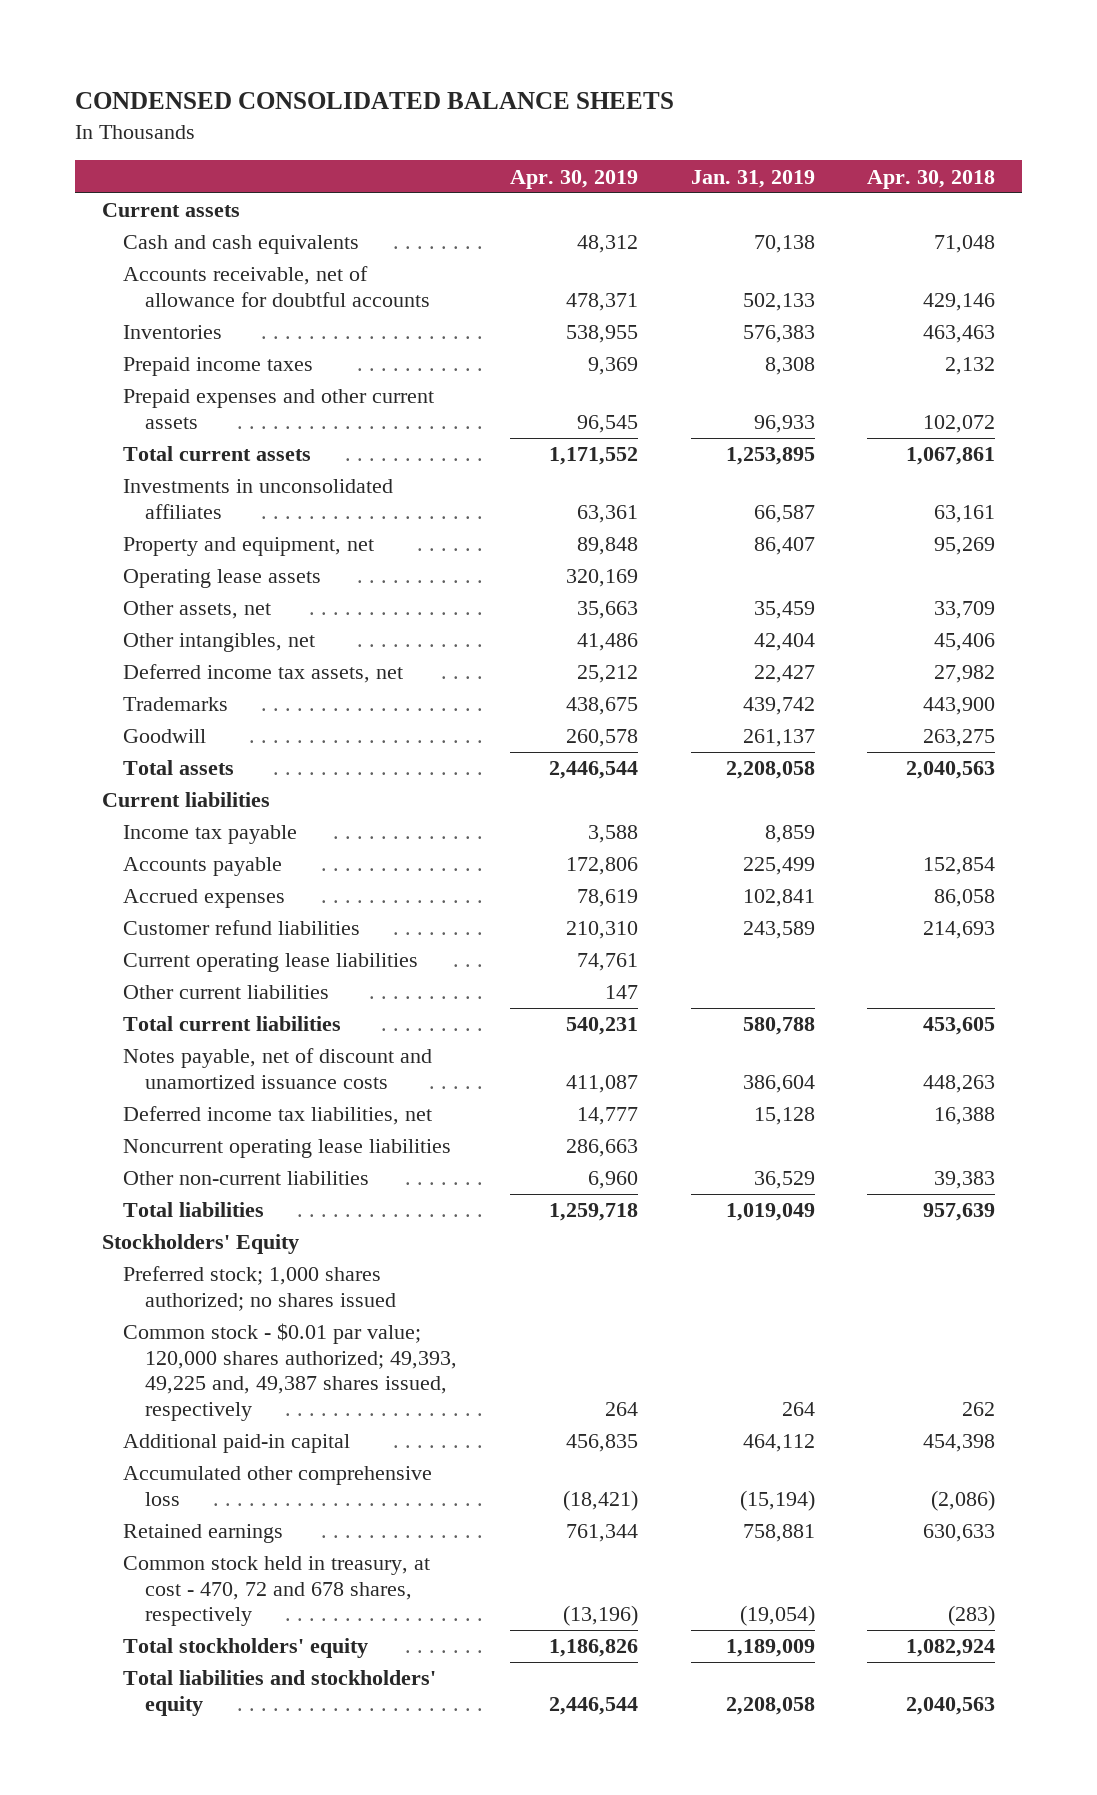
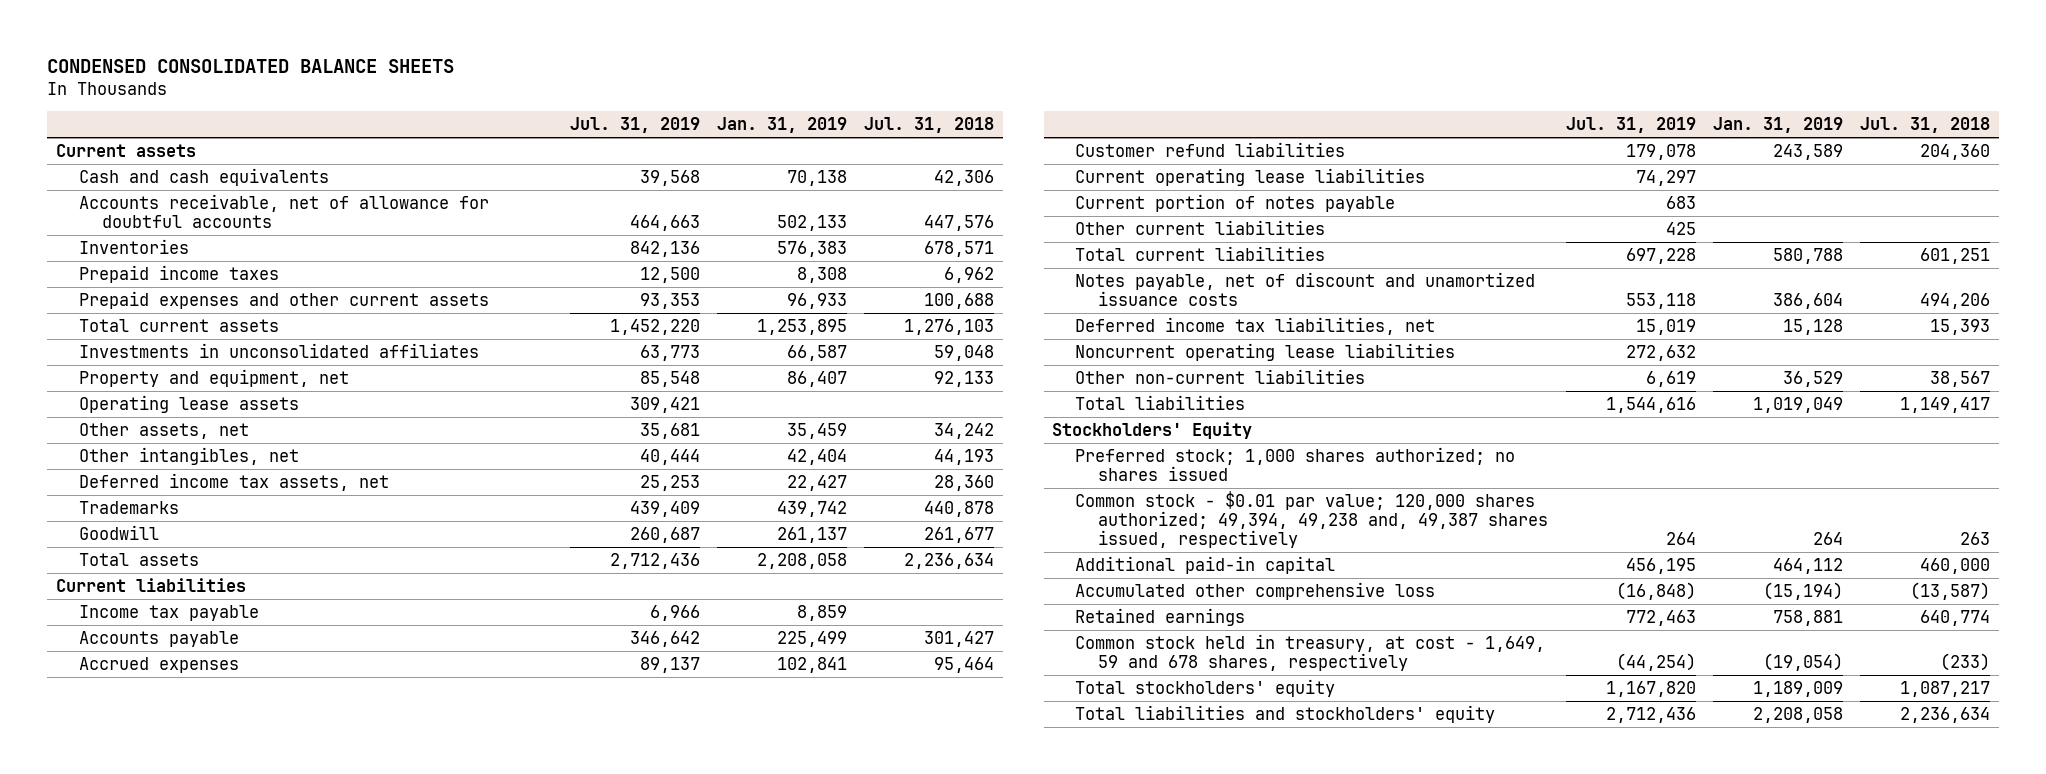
[509,169,638,189] Apr. 30, 2019 -> none
[867,169,996,189] Apr. 30, 2018 -> none
none -> [569,116,700,133] Jul. 31, 2019
none -> [864,116,995,133] Jul. 31, 2018
none -> [1075,194,1396,213] Current portion of notes payable
[123,1323,458,1421] Common stock - $0.01 par value; 120,000 shares authorized; 49,393, 49,225 and, 49,387 shares issued, respectively -> [1075,491,1549,548] Common stock - $0.01 par value; 120,000 shares authorized; 49,394, 49,238 and, 49,387 shares issued, respectively
[123,1556,431,1627] Common stock held in treasury, at cost - 470, 72 and 678 shares, respectively -> [1075,634,1546,671] Common stock held in treasury, at cost - 1,649, 59 and 678 shares, respectively

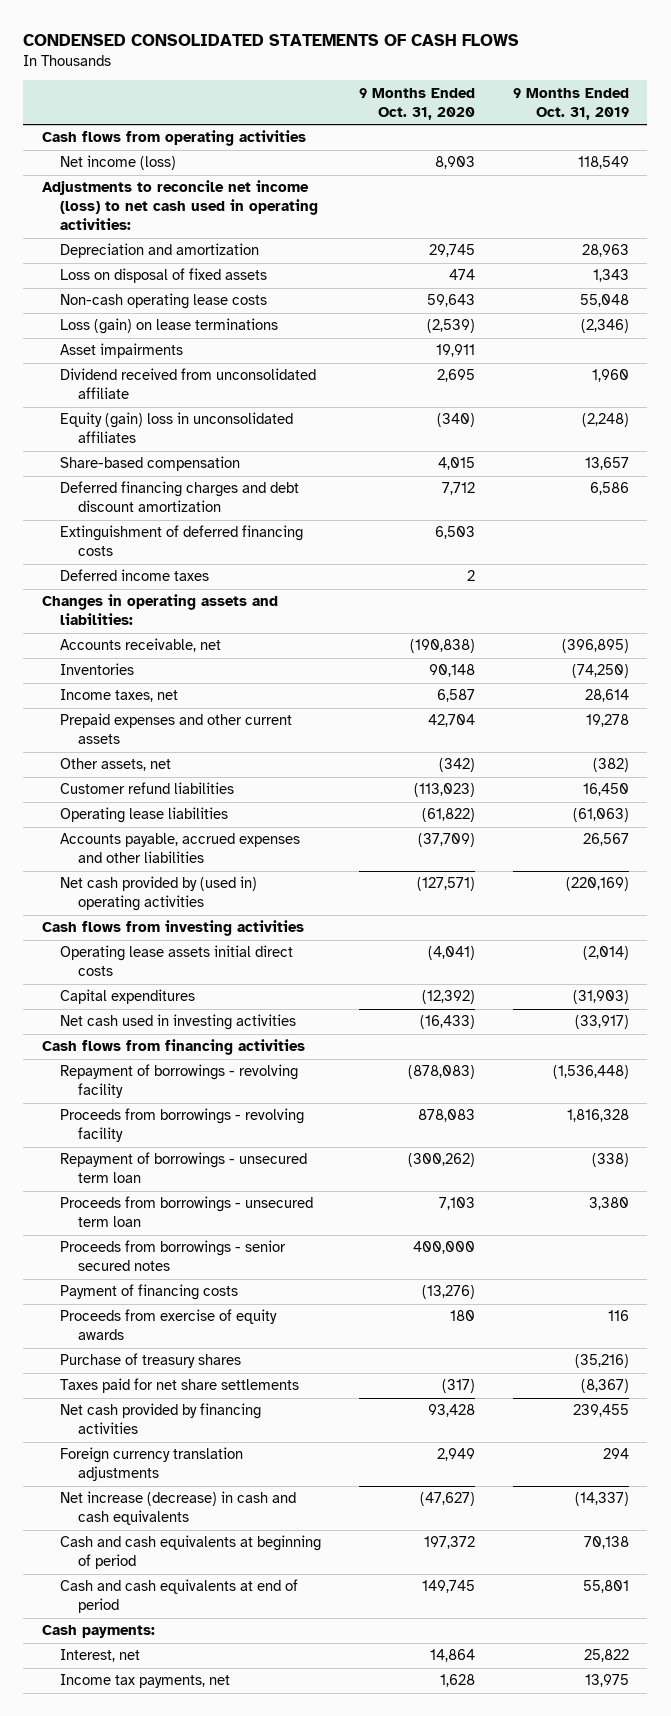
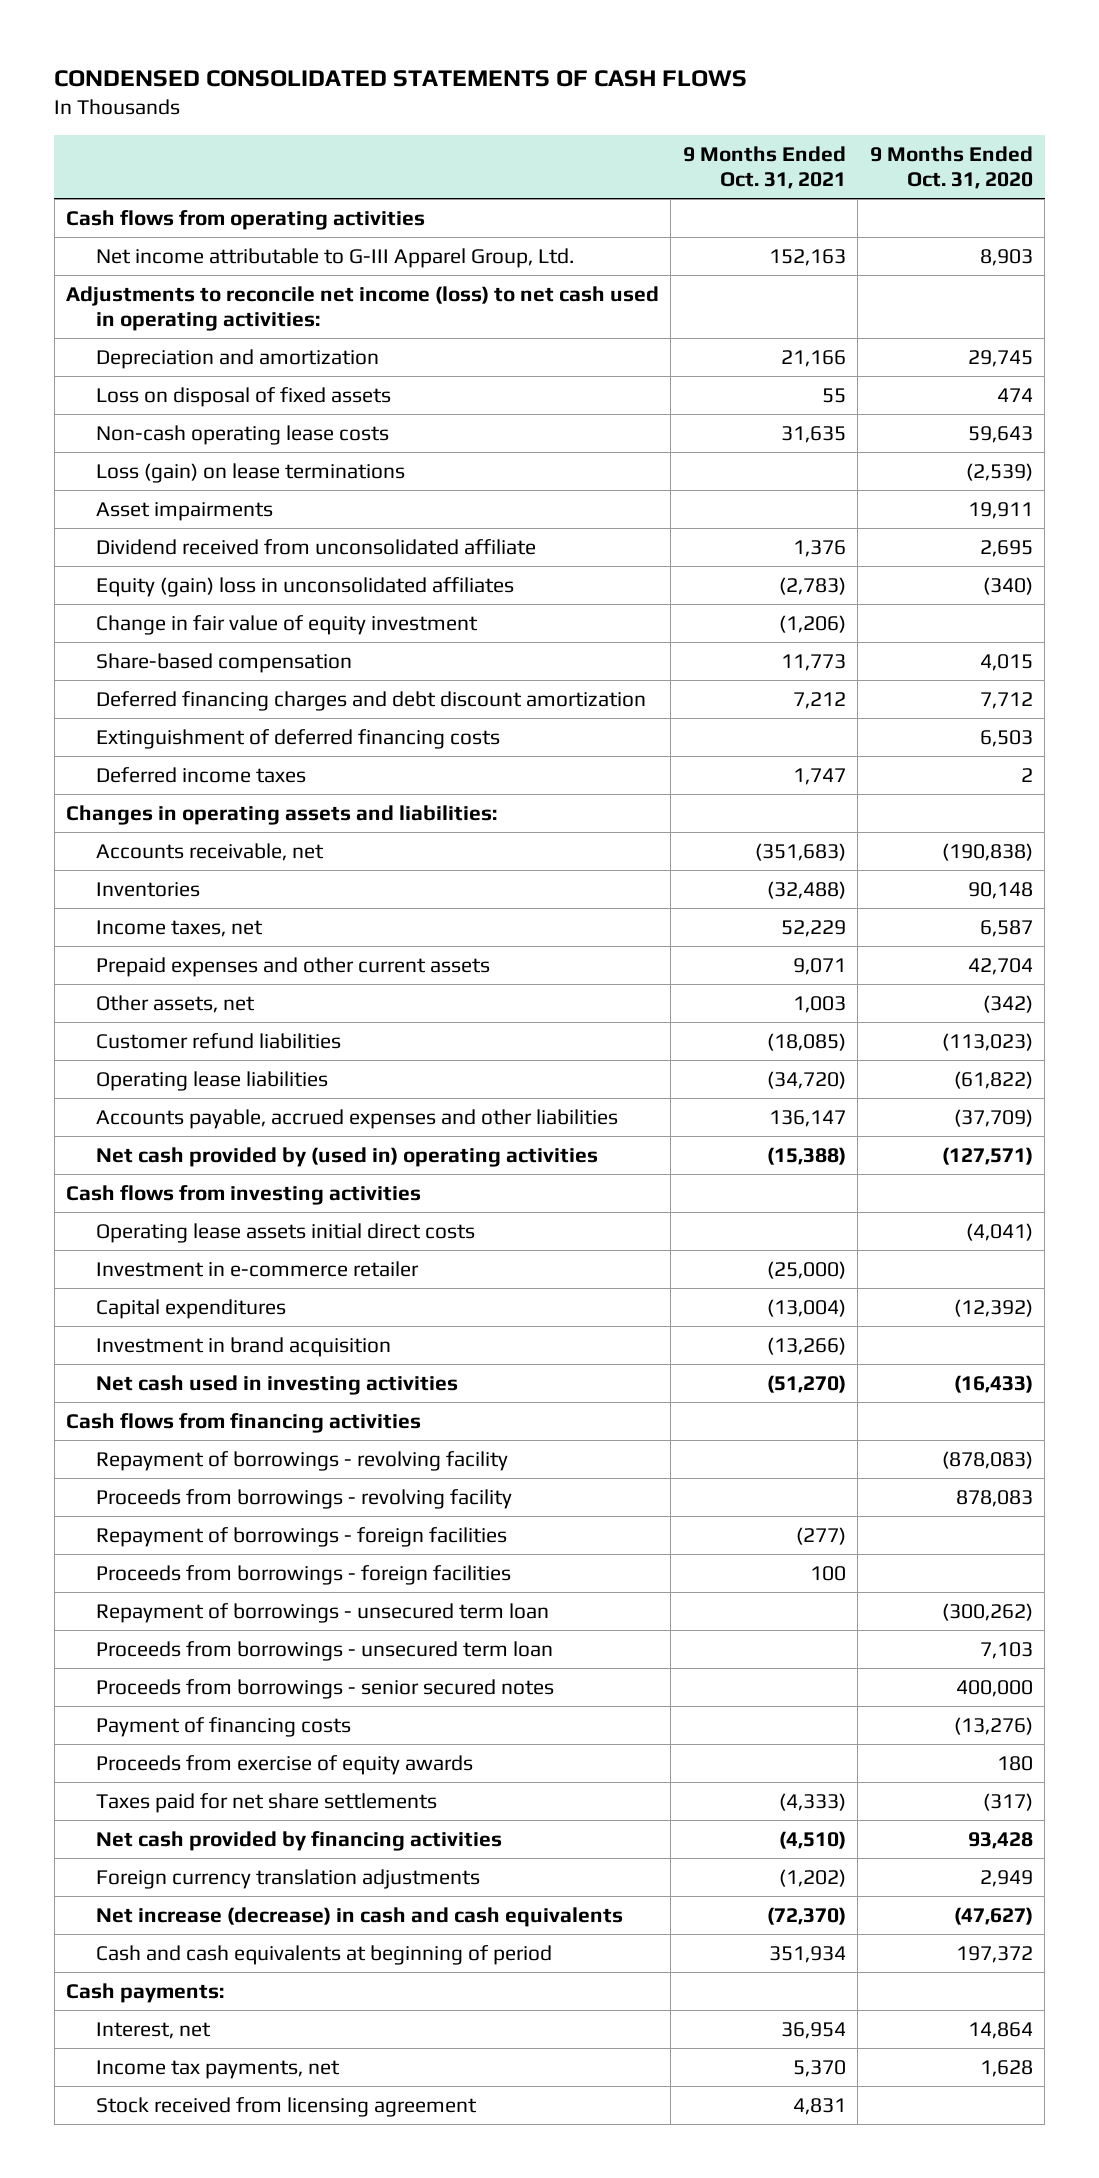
[512,87,629,120] 9 Months Ended Oct. 31, 2019 -> none
none -> [682,145,846,190] 9 Months Ended Oct. 31, 2021
[60,155,177,171] Net income (loss) -> [95,247,574,268] Net income attributable to G-III Apparel Group, Ltd.
none -> [95,614,478,635] Change in fair value of equity investment
none -> [95,1260,419,1277] Investment in e-commerce retailer
none -> [95,1336,391,1357] Investment in brand acquisition
none -> [95,1526,507,1547] Repayment of borrowings - foreign facilities
none -> [95,1564,511,1585] Proceeds from borrowings - foreign facilities
[60,1353,242,1369] Purchase of treasury shares -> none
[60,1579,299,1614] Cash and cash equivalents at end of period -> none
none -> [95,2096,477,2117] Stock received from licensing agreement

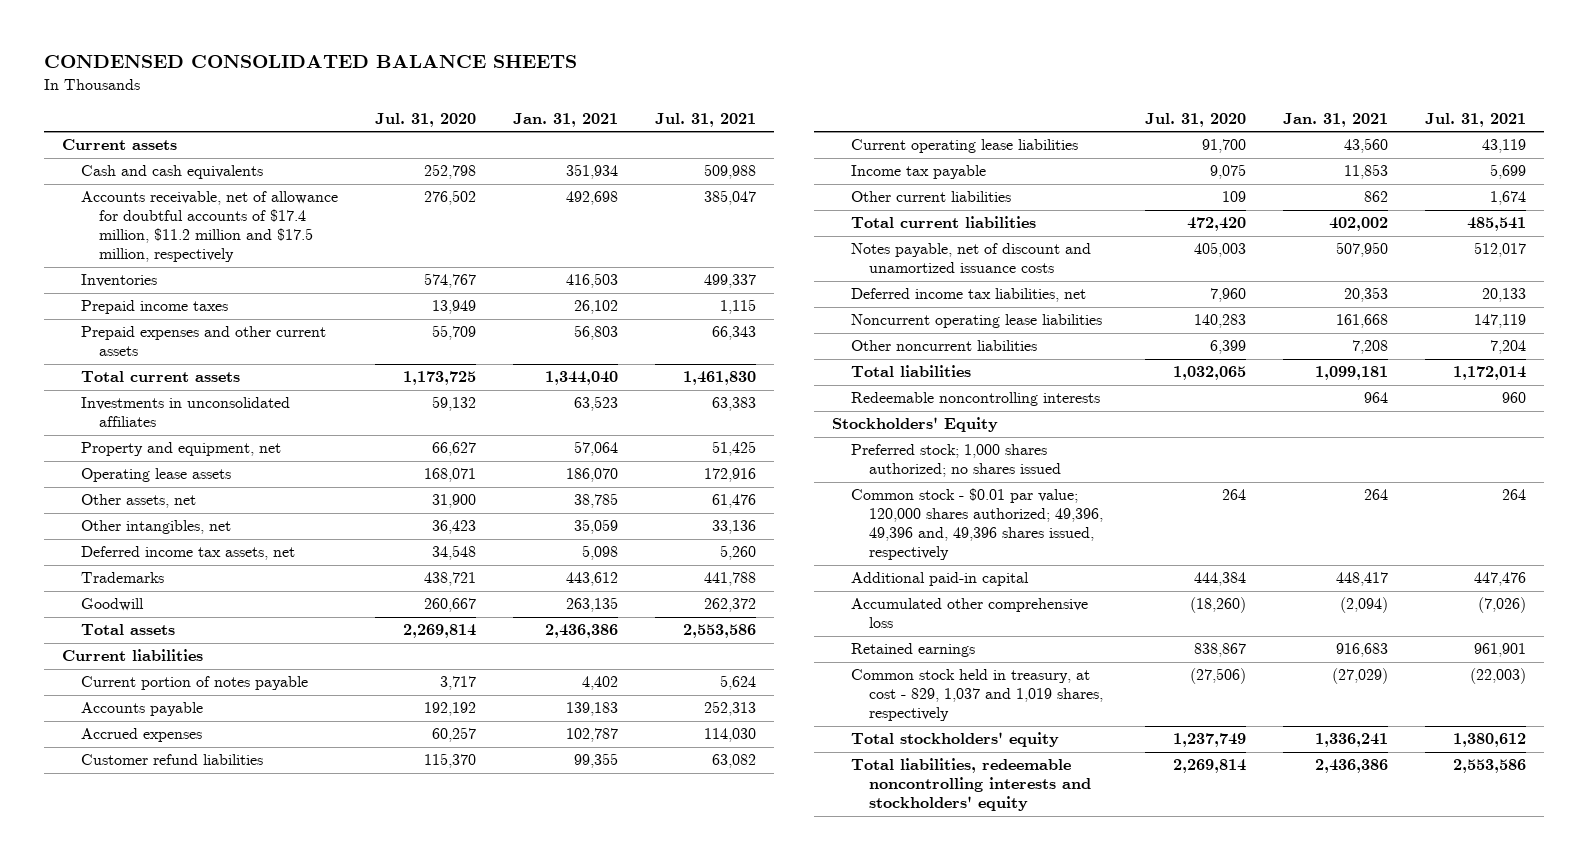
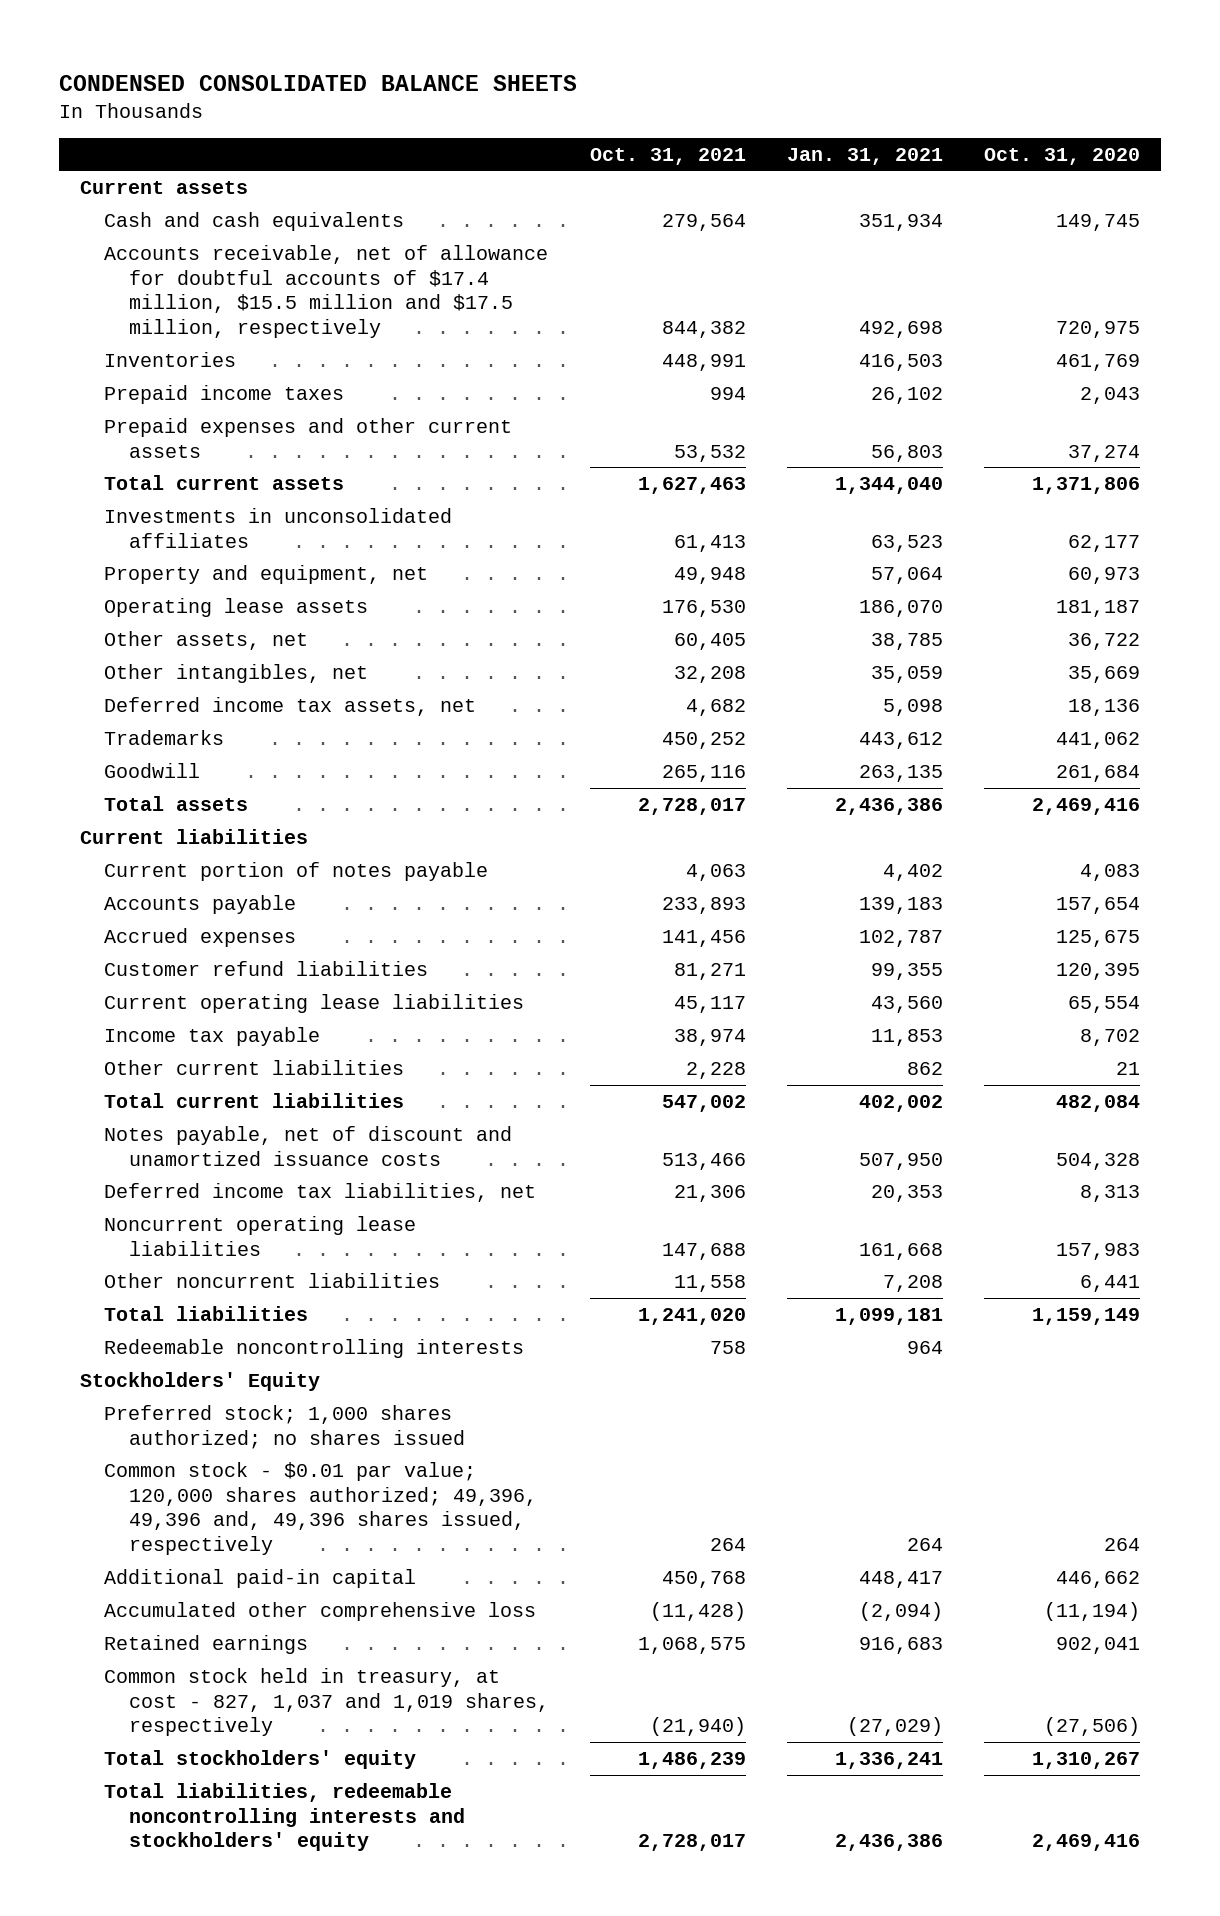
[374,113,476,128] Jul. 31, 2020 -> none
[654,113,756,128] Jul. 31, 2021 -> none
none -> [589,147,746,165] Oct. 31, 2021
none -> [984,147,1141,165] Oct. 31, 2020
[80,191,338,263] Accounts receivable, net of allowance for doubtful accounts of $17.4 million, $11.2 million and $17.5 million, respectively -> [104,244,549,339] Accounts receivable, net of allowance for doubtful accounts of $17.4 million, $15.5 million and $17.5 million, respectively
[850,669,1104,722] Common stock held in treasury, at cost - 829, 1,037 and 1,019 shares, respectively -> [104,1667,549,1737] Common stock held in treasury, at cost - 827, 1,037 and 1,019 shares, respectively

